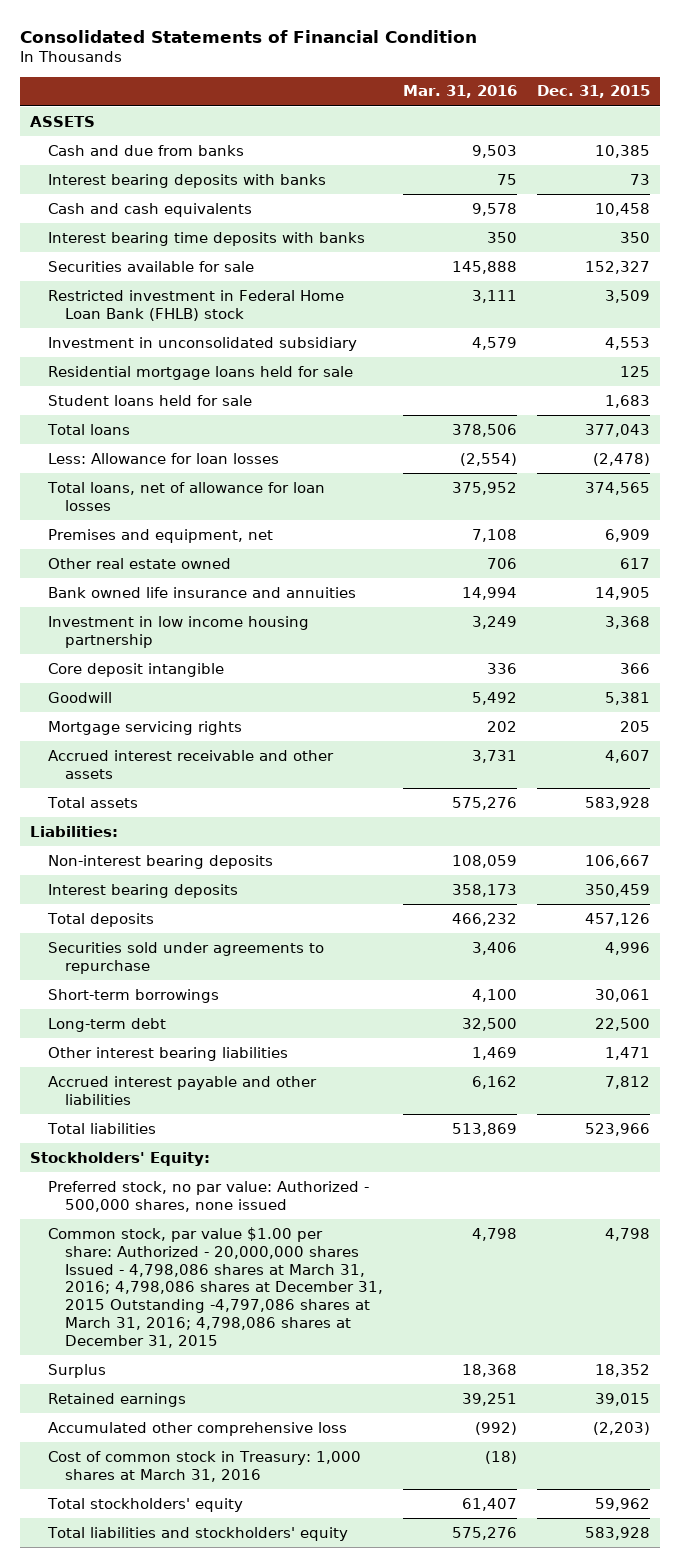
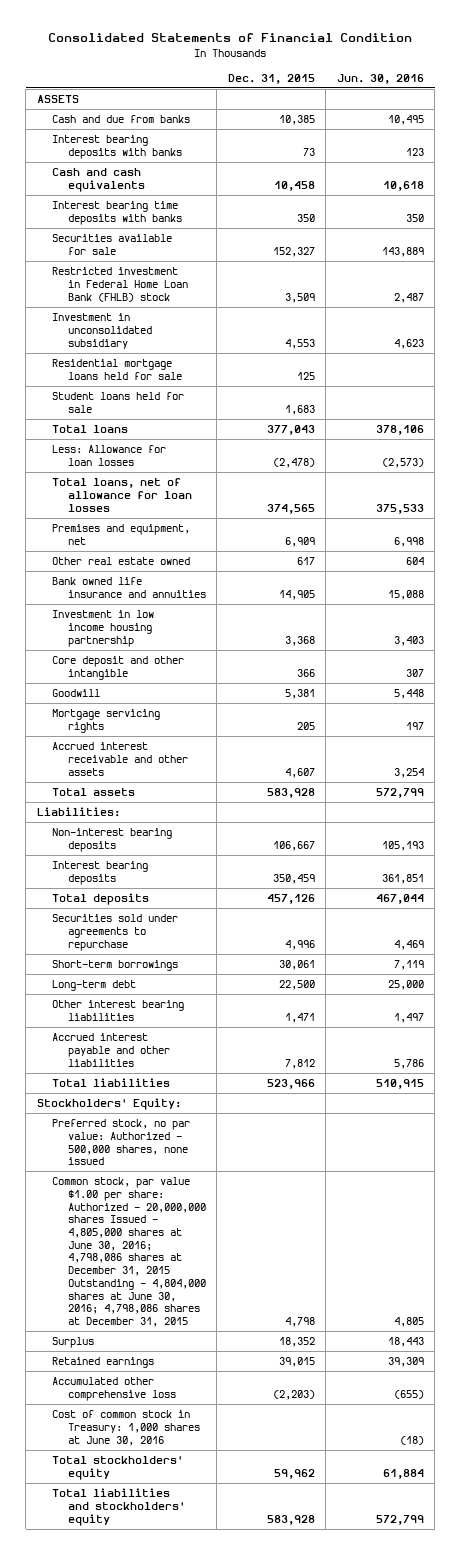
[402,85,517,99] Mar. 31, 2016 -> none
none -> [336,73,424,84] Jun. 30, 2016
[47,662,224,677] Core deposit intangible -> [52,656,185,680] Core deposit and other intangible
[47,1226,384,1349] Common stock, par value $1.00 per share: Authorized - 20,000,000 shares Issued - 4,798,086 shares at March 31, 2016; 4,798,086 shares at December 31, 2015 Outstanding -4,797,086 shares at March 31, 2016; 4,798,086 shares at December 31, 2015 -> [52,1177,207,1327] Common stock, par value $1.00 per share: Authorized - 20,000,000 shares Issued - 4,805,000 shares at June 30, 2016; 4,798,086 shares at December 31, 2015 Outstanding - 4,804,000 shares at June 30, 2016; 4,798,086 shares at December 31, 2015
[47,1450,361,1482] Cost of common stock in Treasury: 1,000 shares at March 31, 2016 -> [52,1410,201,1446] Cost of common stock in Treasury: 1,000 shares at June 30, 2016

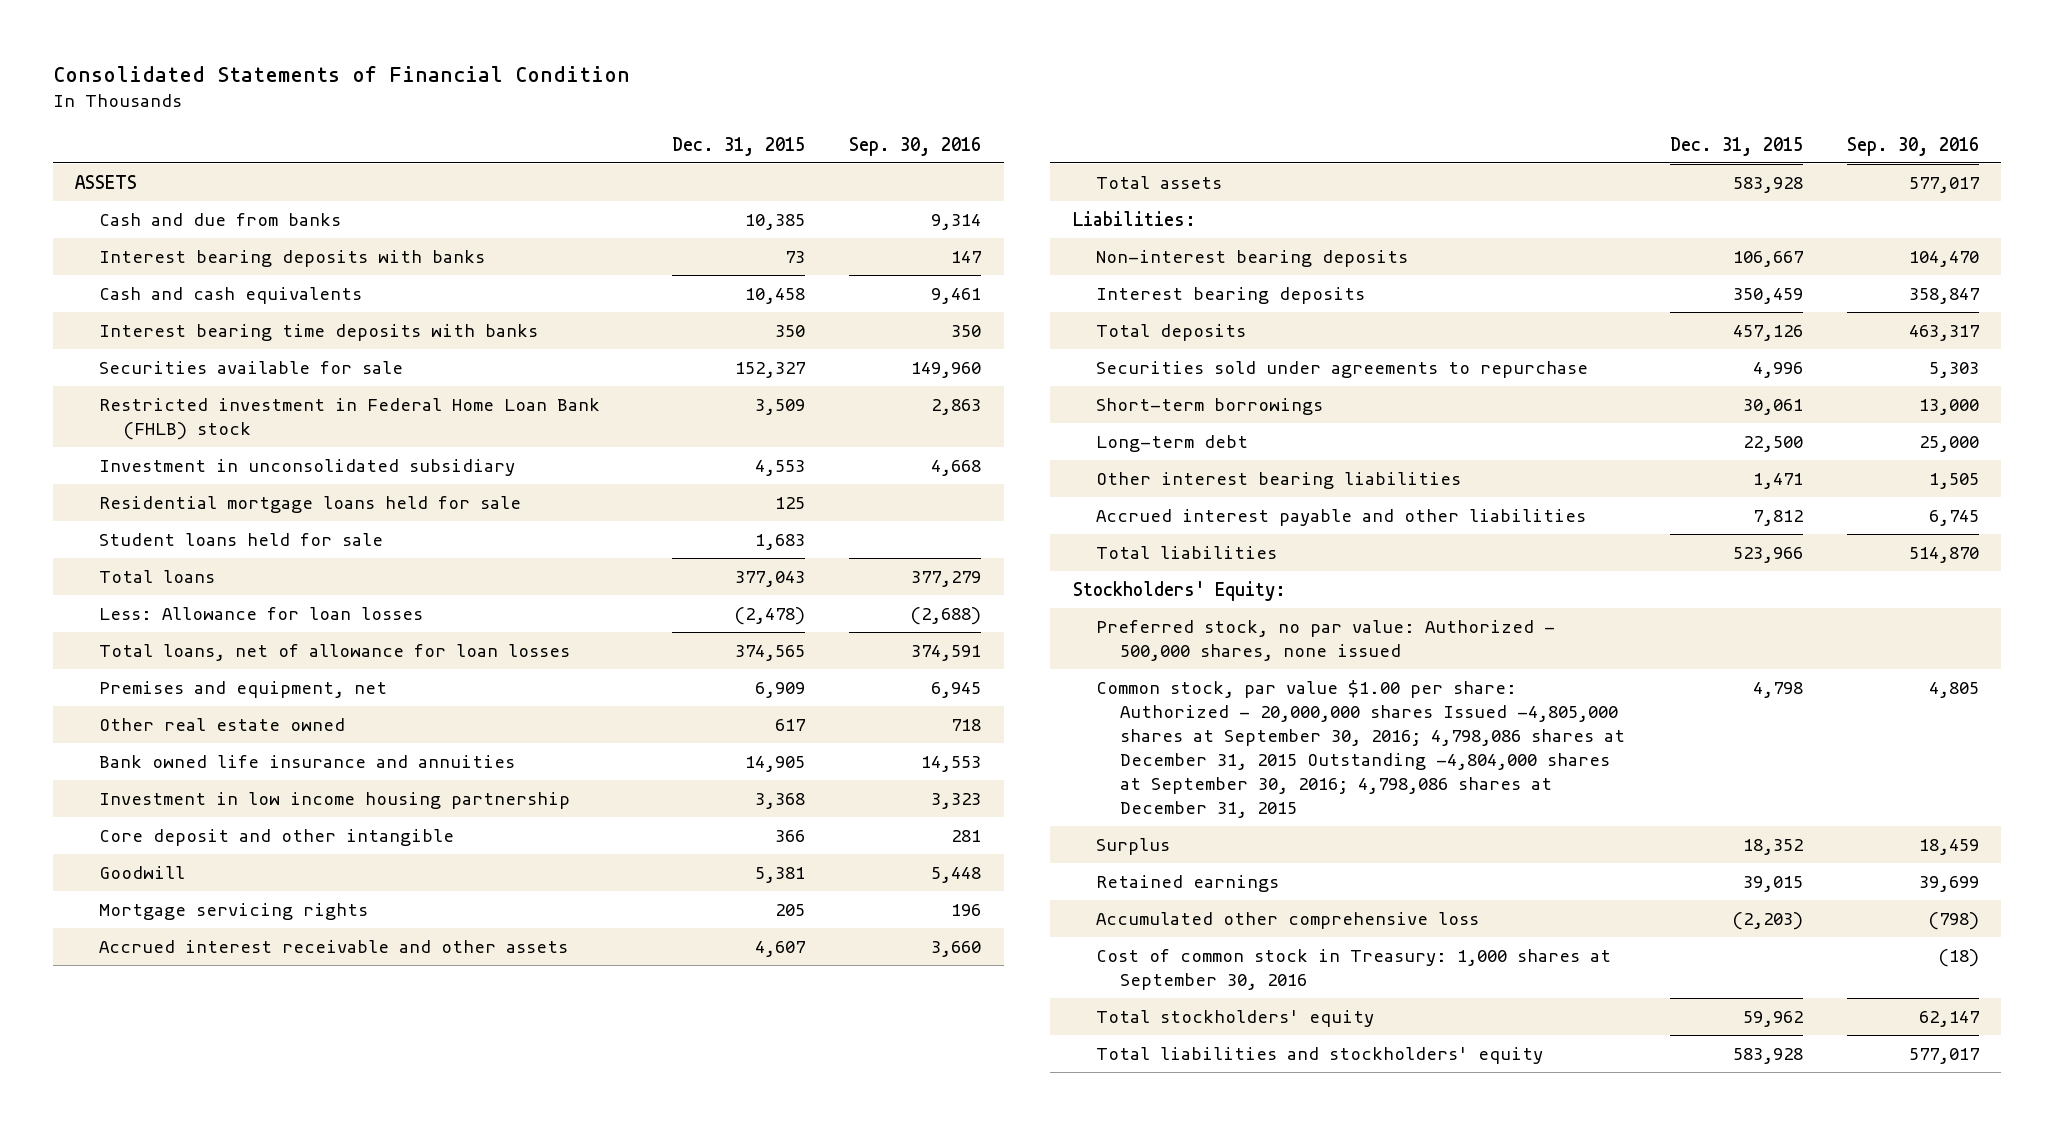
[336,73,424,84] Jun. 30, 2016 -> none
none -> [849,136,982,156] Sep. 30, 2016
[52,1177,207,1327] Common stock, par value $1.00 per share: Authorized - 20,000,000 shares Issued - 4,805,000 shares at June 30, 2016; 4,798,086 shares at December 31, 2015 Outstanding - 4,804,000 shares at June 30, 2016; 4,798,086 shares at December 31, 2015 -> [1096,680,1626,818] Common stock, par value $1.00 per share: Authorized - 20,000,000 shares Issued -4,805,000 shares at September 30, 2016; 4,798,086 shares at December 31, 2015 Outstanding -4,804,000 shares at September 30, 2016; 4,798,086 shares at December 31, 2015
[52,1410,201,1446] Cost of common stock in Treasury: 1,000 shares at June 30, 2016 -> [1096,949,1612,990] Cost of common stock in Treasury: 1,000 shares at September 30, 2016

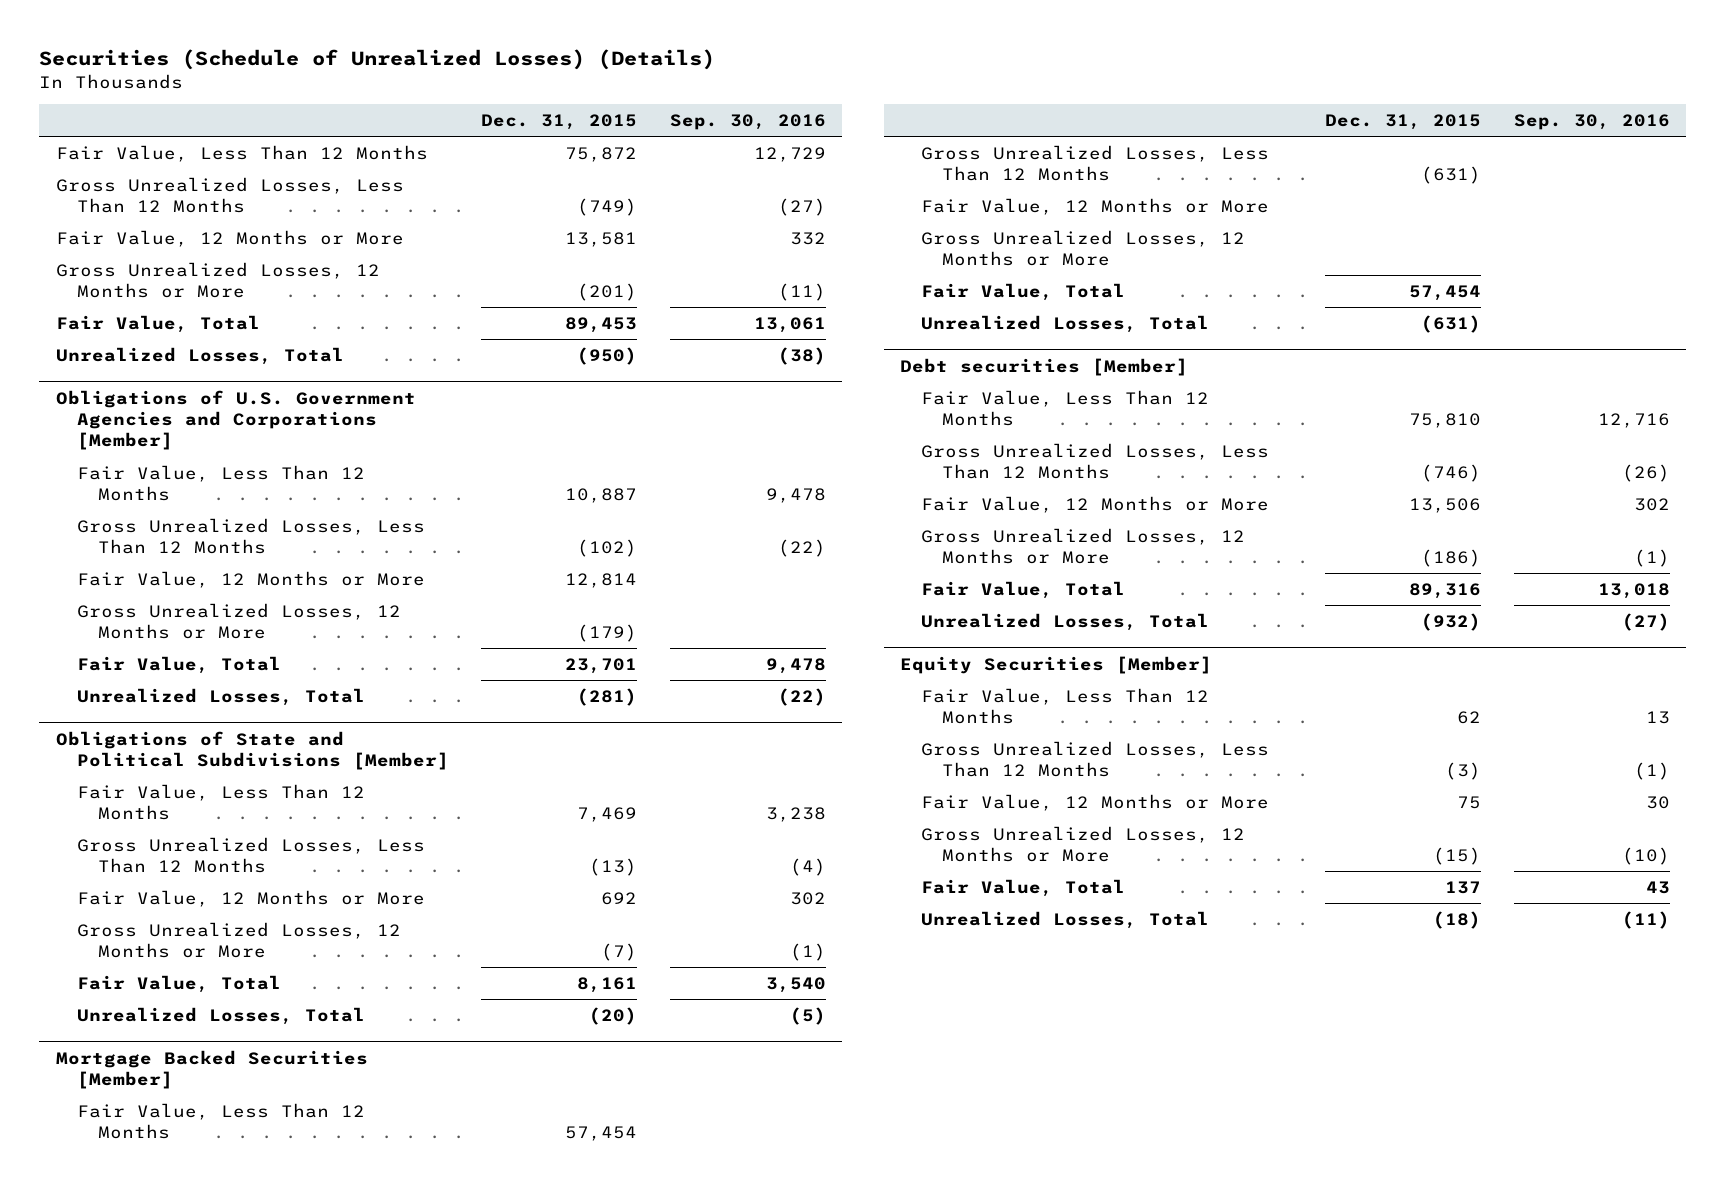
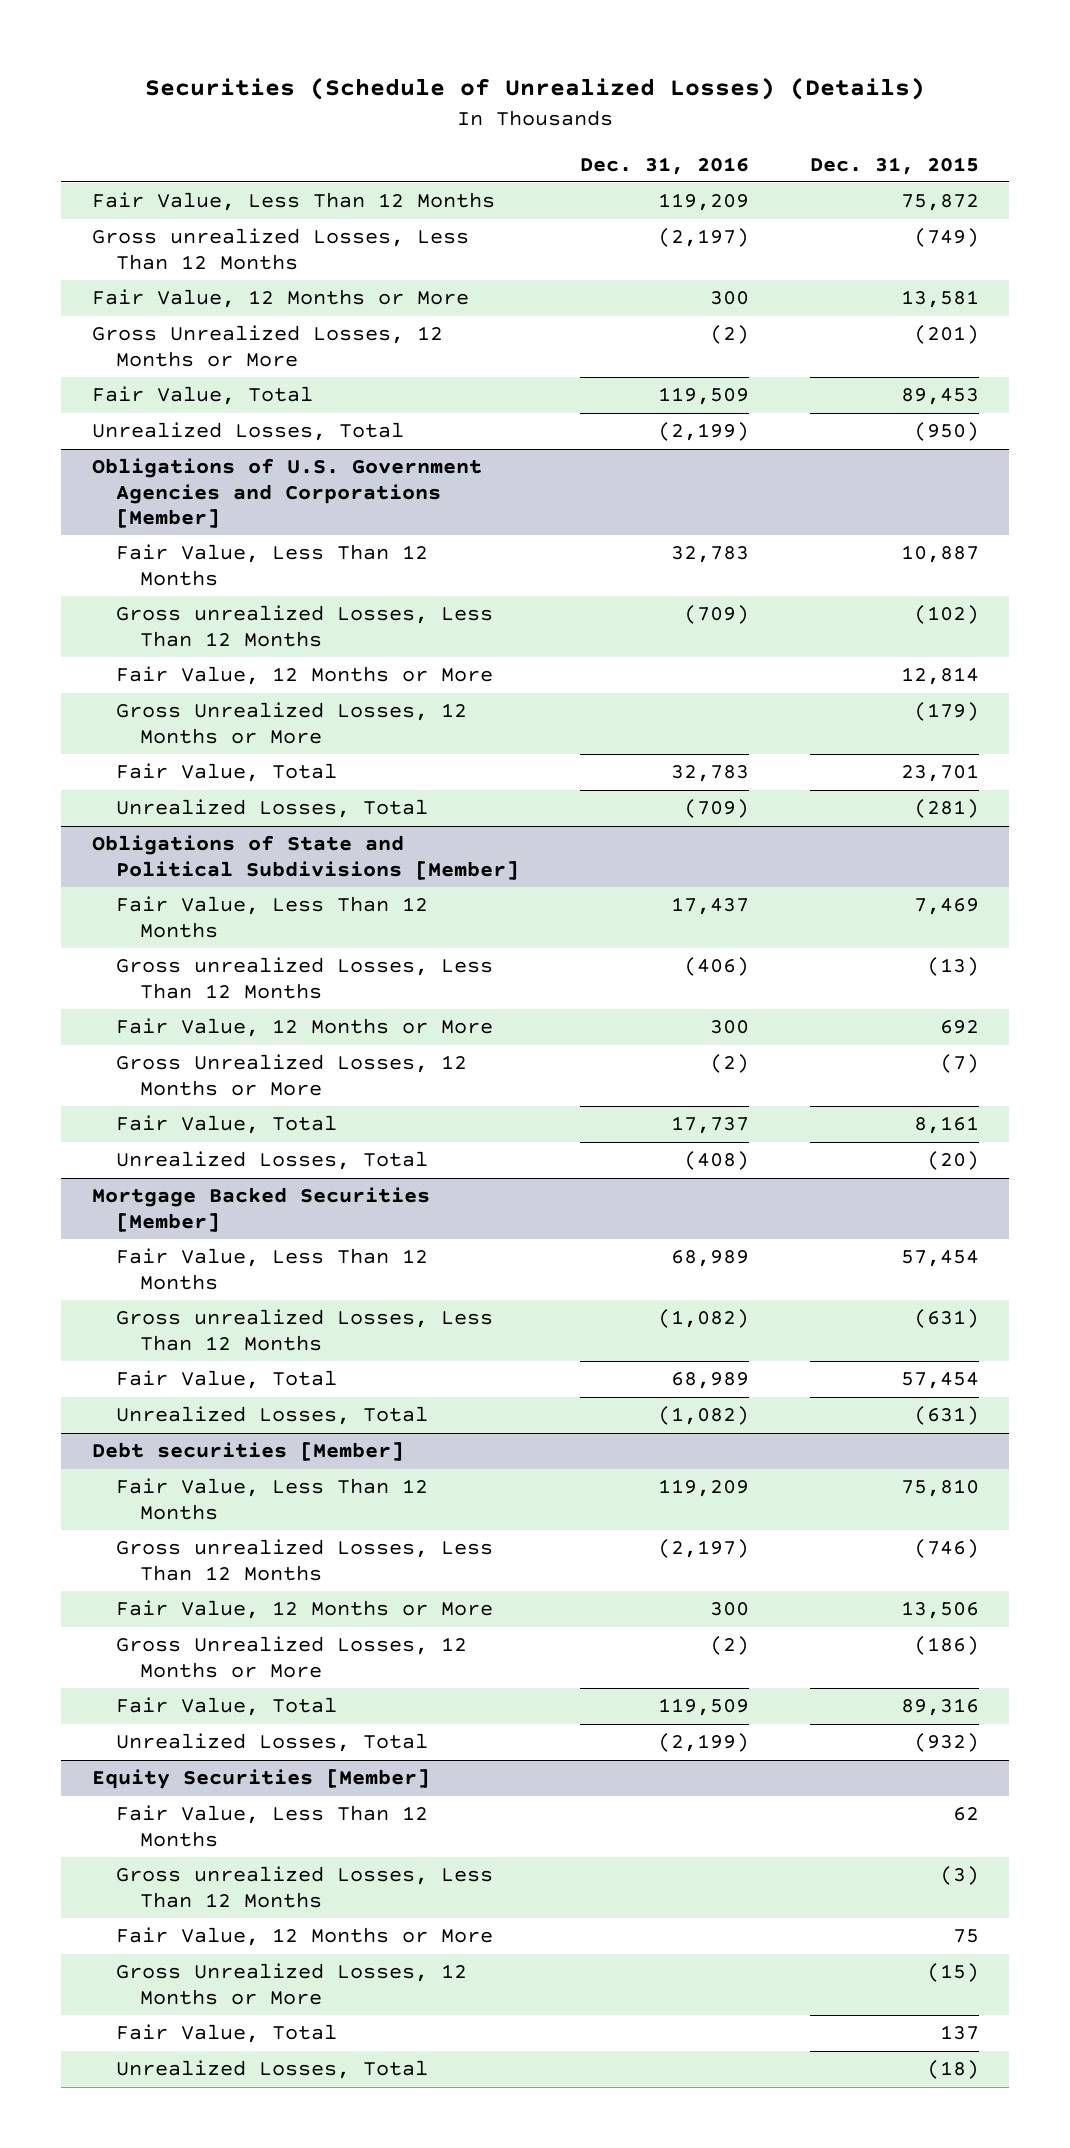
[669,114,826,131] Sep. 30, 2016 -> none
none -> [579,156,749,175] Dec. 31, 2016
[55,176,404,214] Gross Unrealized Losses, Less Than 12 Months -> [91,228,469,270] Gross unrealized Losses, Less Than 12 Months
[76,517,425,555] Gross Unrealized Losses, Less Than 12 Months -> [115,605,493,647] Gross unrealized Losses, Less Than 12 Months
[76,836,425,874] Gross Unrealized Losses, Less Than 12 Months -> [115,957,493,999] Gross unrealized Losses, Less Than 12 Months
[920,197,1269,215] Fair Value, 12 Months or More -> none
[920,229,1245,267] Gross Unrealized Losses, 12 Months or More -> none
[920,144,1269,182] Gross Unrealized Losses, Less Than 12 Months -> [115,1309,493,1351] Gross unrealized Losses, Less Than 12 Months
[920,442,1269,480] Gross Unrealized Losses, Less Than 12 Months -> [115,1539,493,1581] Gross unrealized Losses, Less Than 12 Months
[920,740,1269,778] Gross Unrealized Losses, Less Than 12 Months -> [115,1866,493,1908] Gross unrealized Losses, Less Than 12 Months

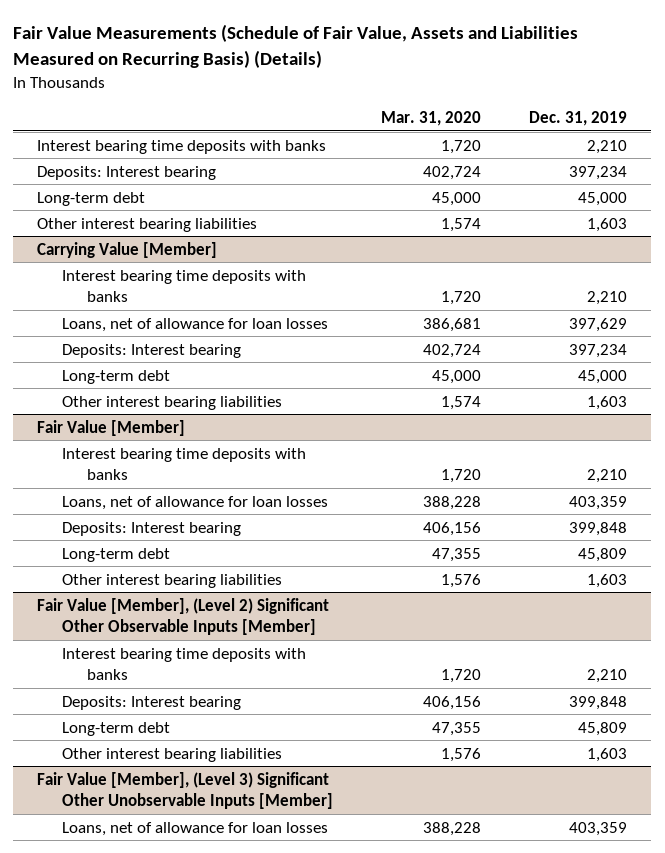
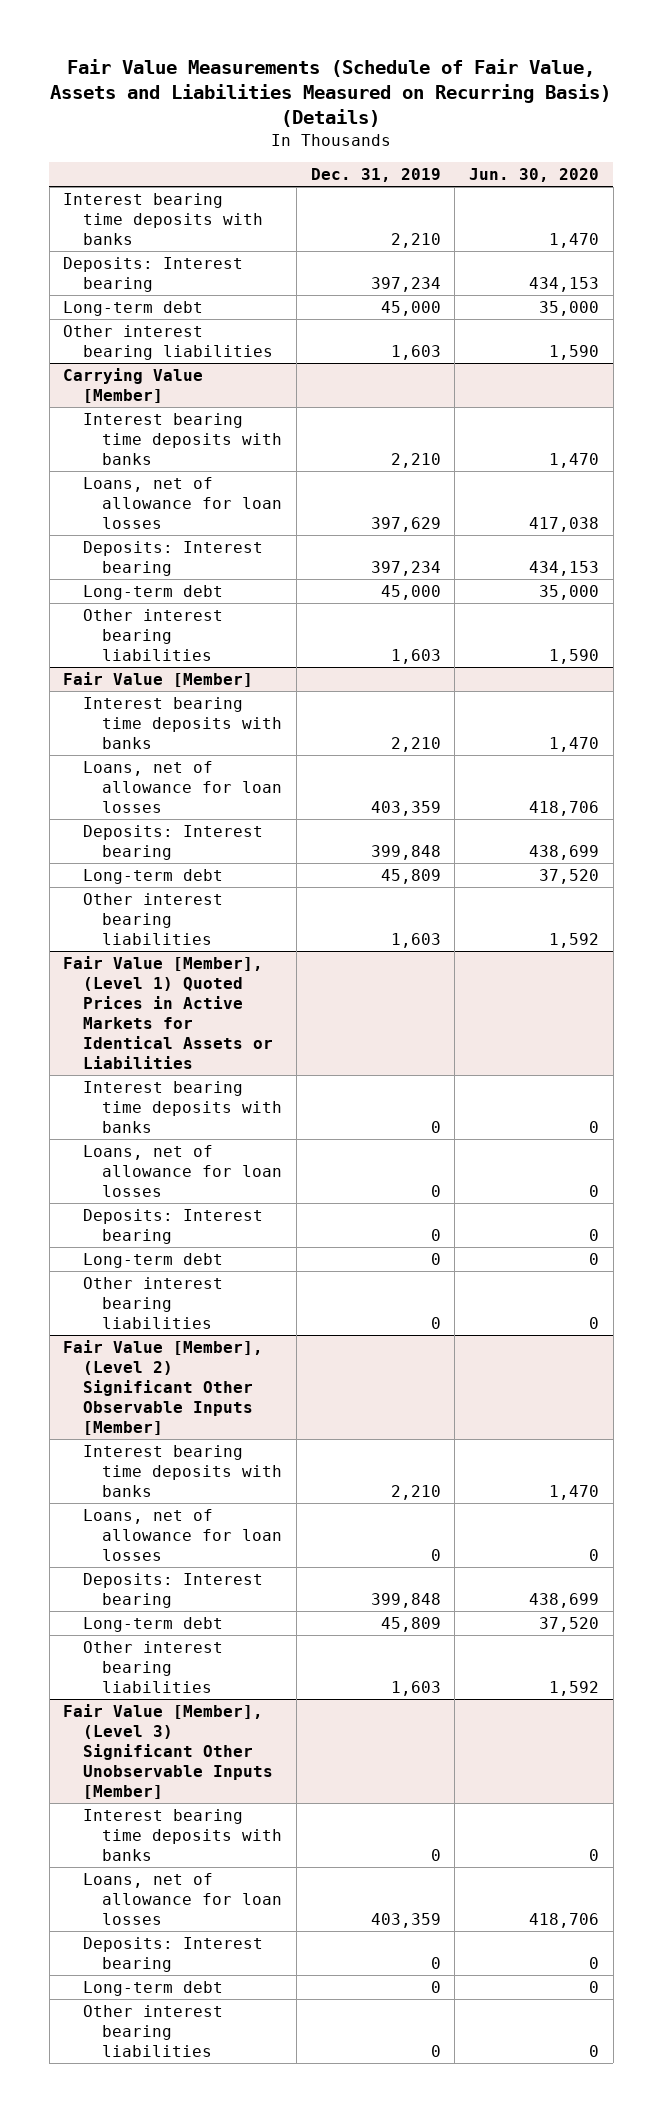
[381,110,482,126] Mar. 31, 2020 -> none
none -> [468,168,599,183] Jun. 30, 2020
none -> [63,955,273,1069] Fair Value [Member], (Level 1) Quoted Prices in Active Markets for Identical Assets or Liabilities
none -> [82,1080,283,1133] Interest bearing time deposits with banks
none -> [82,1144,283,1197] Loans, net of allowance for loan losses
none -> [82,1208,263,1244] Deposits: Interest bearing
none -> [82,1252,223,1268] Long-term debt
none -> [82,1276,223,1329] Other interest bearing liabilities
none -> [82,1508,283,1561] Loans, net of allowance for loan losses
none -> [82,1808,283,1861] Interest bearing time deposits with banks
none -> [82,1936,263,1972] Deposits: Interest bearing
none -> [82,1980,223,1996] Long-term debt
none -> [82,2004,223,2057] Other interest bearing liabilities

